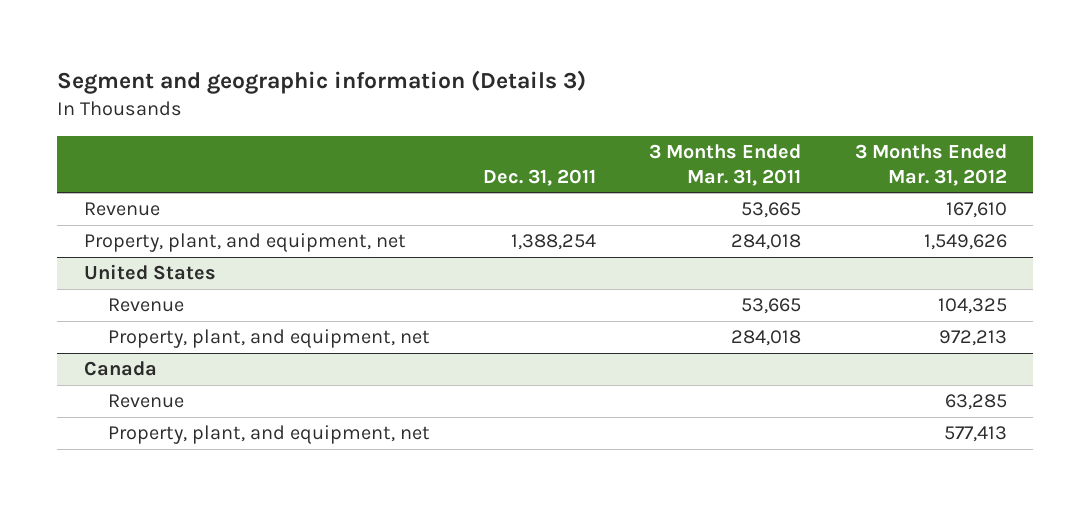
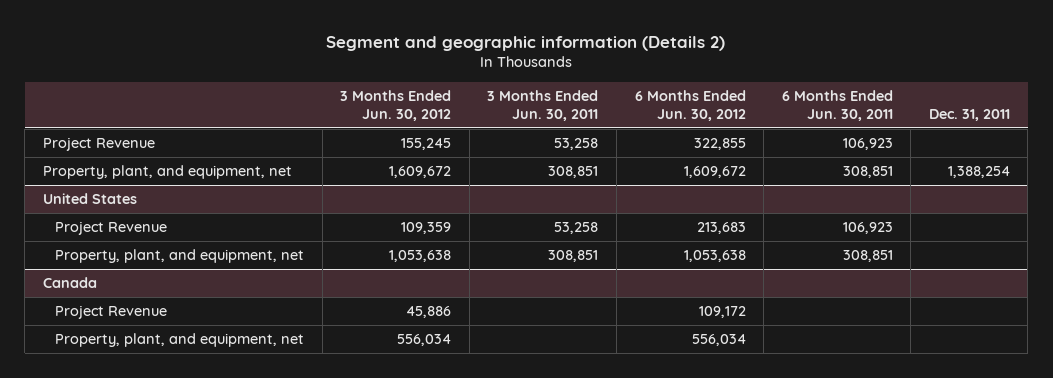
[56,70,586,95] Segment and geographic information (Details 3) -> [326,35,726,51] Segment and geographic information (Details 2)
[649,143,802,186] 3 Months Ended Mar. 31, 2011 -> none
[854,143,1007,186] 3 Months Ended Mar. 31, 2012 -> none
none -> [340,90,452,121] 3 Months Ended Jun. 30, 2012
none -> [487,90,599,121] 3 Months Ended Jun. 30, 2011
none -> [634,90,746,121] 6 Months Ended Jun. 30, 2012
none -> [781,90,893,121] 6 Months Ended Jun. 30, 2011
[83,202,160,217] Revenue -> [42,137,155,152] Project Revenue
[107,298,184,313] Revenue -> [55,221,168,236] Project Revenue
[107,394,184,409] Revenue -> [55,305,168,320] Project Revenue

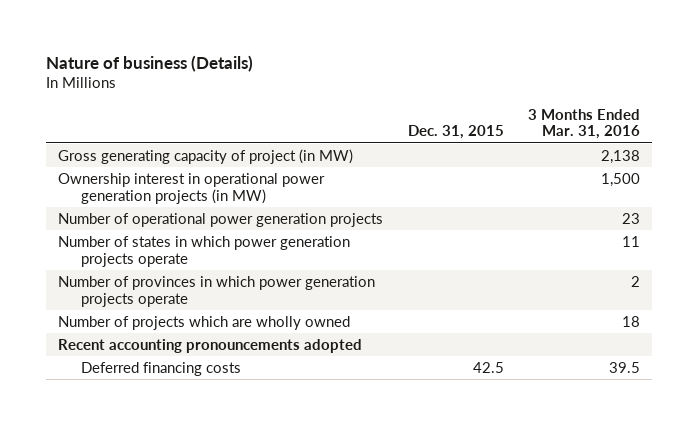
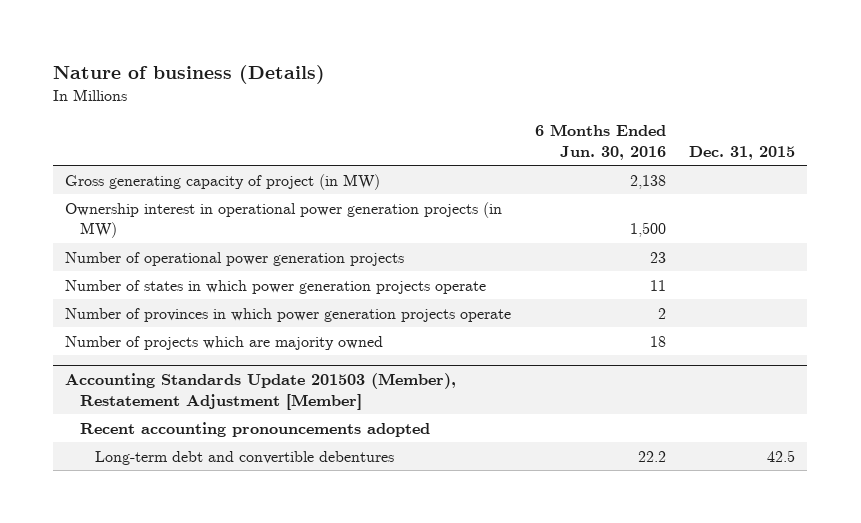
[527,108,640,140] 3 Months Ended Mar. 31, 2016 -> none
none -> [534,124,666,161] 6 Months Ended Jun. 30, 2016
[58,338,363,353] Recent accounting pronouncements adopted -> none
[80,361,241,376] Deferred financing costs -> none
[58,315,351,330] Number of projects which are wholly owned -> [65,335,384,350] Number of projects which are majority owned
none -> [65,372,457,410] Accounting Standards Update 201503 (Member), Restatement Adjustment [Member]
none -> [79,421,430,437] Recent accounting pronouncements adopted
none -> [94,450,394,465] Long-term debt and convertible debentures

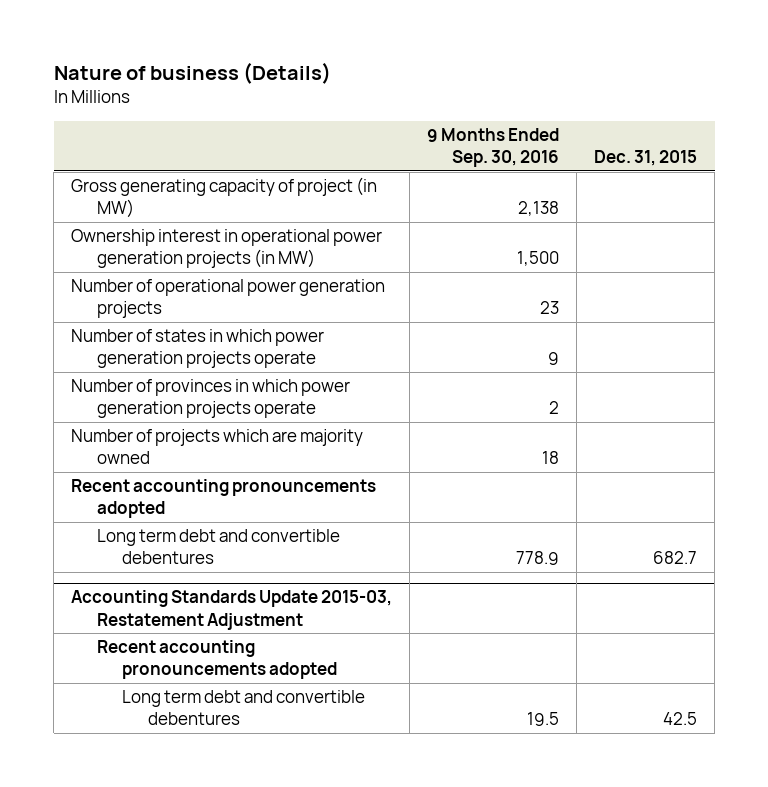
[534,124,666,161] 6 Months Ended Jun. 30, 2016 -> none
none -> [427,127,560,168] 9 Months Ended Sep. 30, 2016
none -> [71,479,377,519] Recent accounting pronouncements adopted
none -> [96,529,340,565] Long term debt and convertible debentures
[65,372,457,410] Accounting Standards Update 201503 (Member), Restatement Adjustment [Member] -> [71,590,393,630] Accounting Standards Update 2015-03, Restatement Adjustment
[94,450,394,465] Long-term debt and convertible debentures -> [122,690,366,726] Long term debt and convertible debentures

